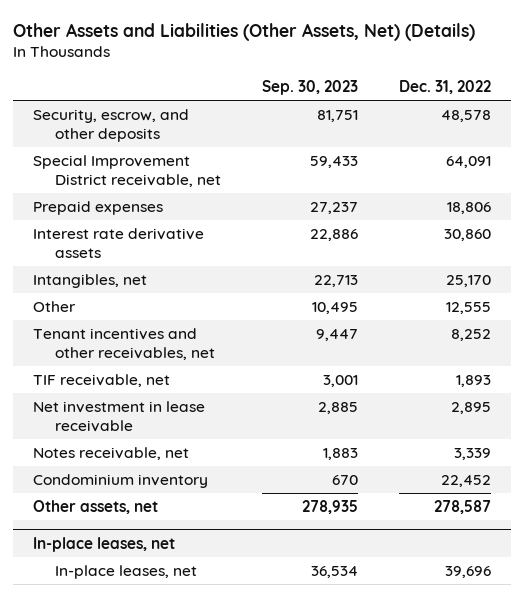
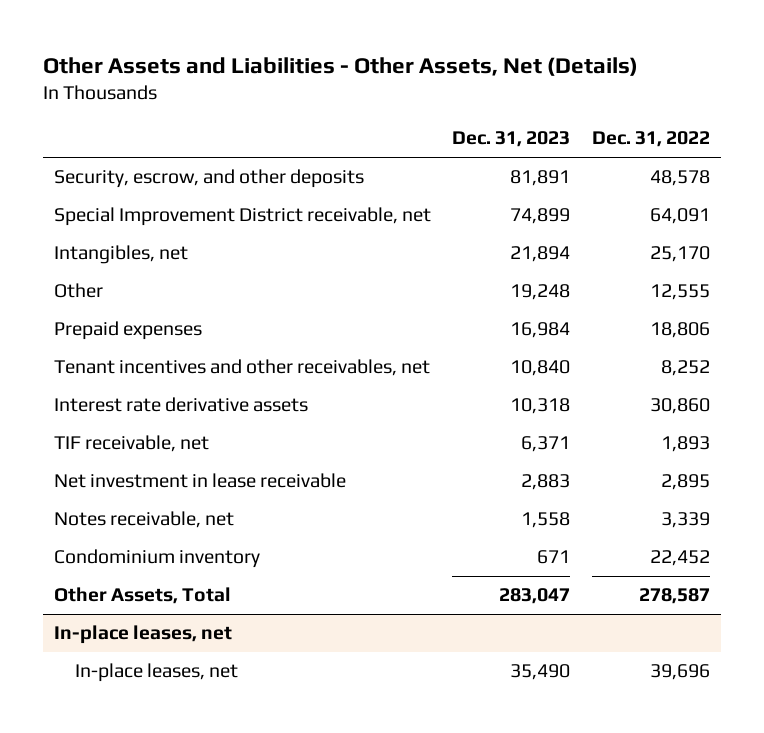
[12,22,475,41] Other Assets and Liabilities (Other Assets, Net) (Details) -> [42,57,638,77] Other Assets and Liabilities - Other Assets, Net (Details)
[261,79,358,95] Sep. 30, 2023 -> none
none -> [452,131,571,148] Dec. 31, 2023
[33,201,164,216] Prepaid expenses -> [53,321,202,341] Prepaid expenses
[33,228,205,259] Interest rate derivative assets -> [53,397,308,413] Interest rate derivative assets
[33,500,159,515] Other assets, net -> [53,587,231,605] Other Assets, Total

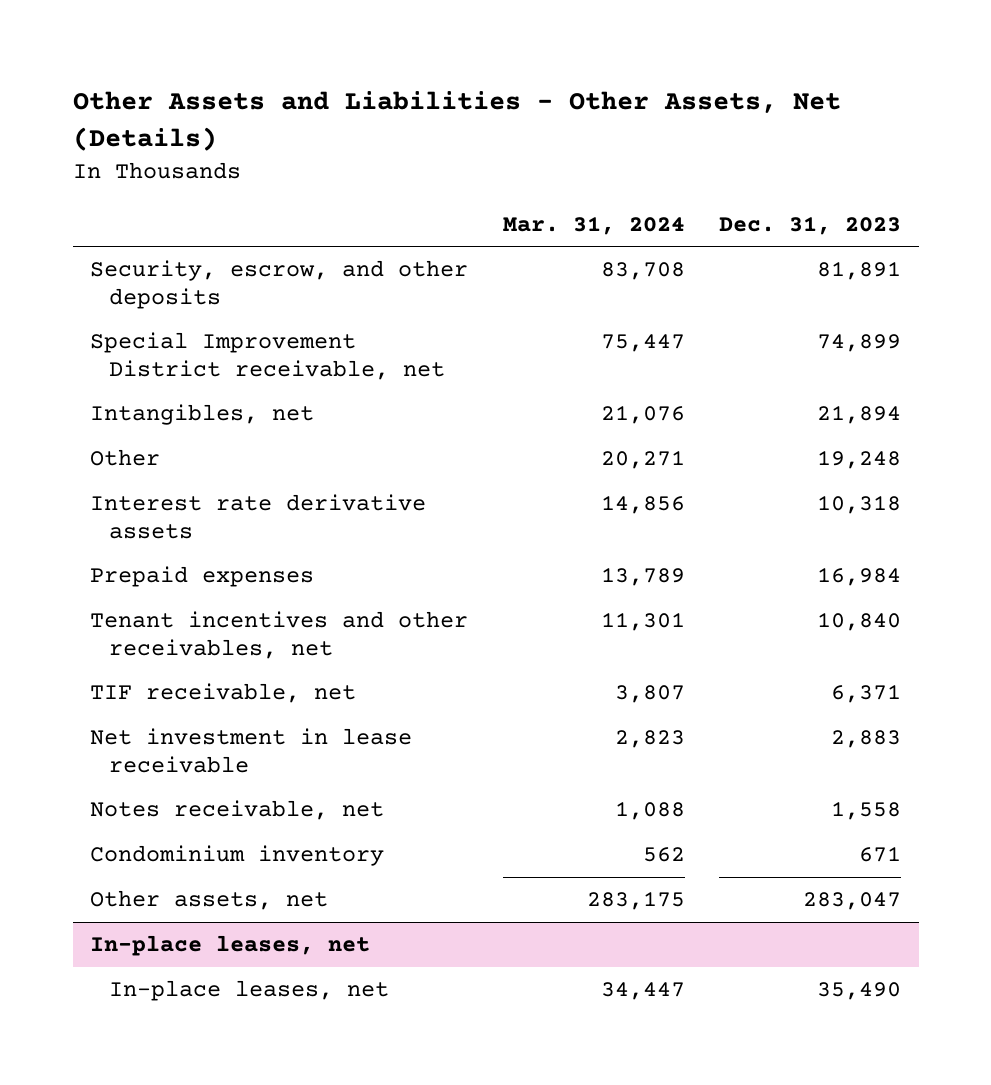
[591,131,710,148] Dec. 31, 2022 -> none
none -> [502,215,685,235] Mar. 31, 2024
[53,397,308,413] Interest rate derivative assets -> [89,494,426,539] Interest rate derivative assets
[53,587,231,605] Other Assets, Total -> [89,890,328,911] Other assets, net

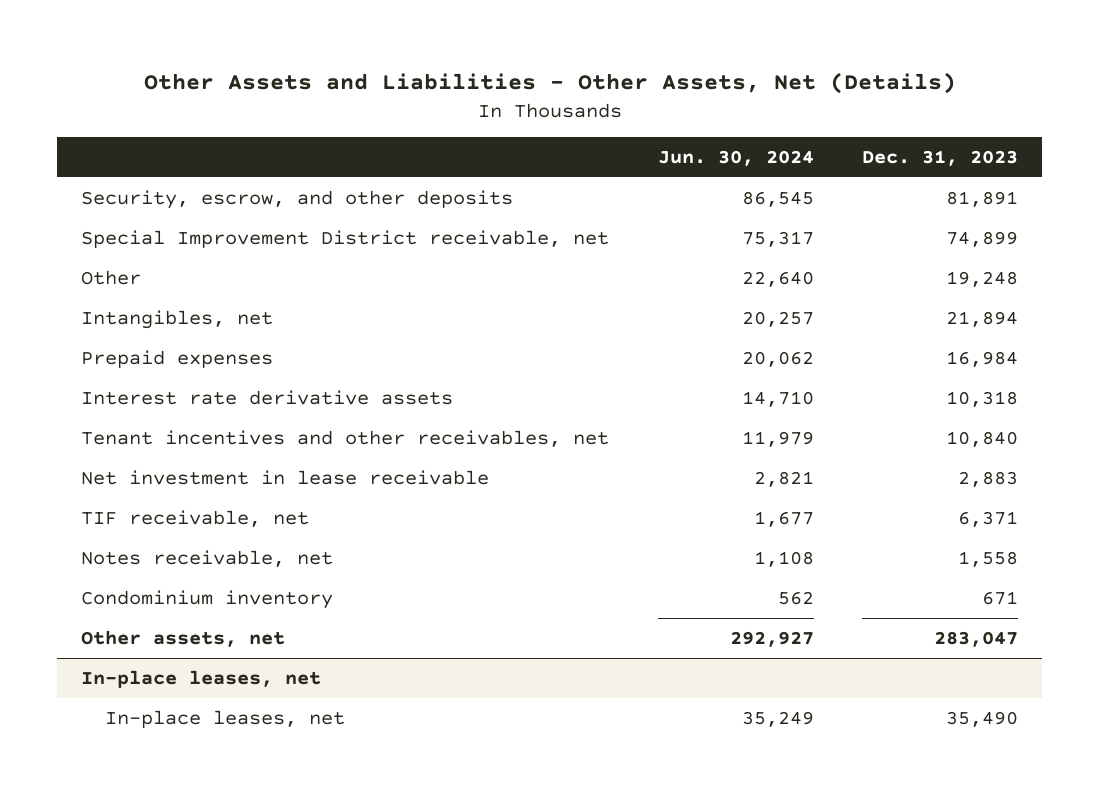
[502,215,685,235] Mar. 31, 2024 -> none
none -> [657,149,814,166] Jun. 30, 2024
[89,404,314,426] Intangibles, net -> [81,309,274,329] Intangibles, net
[89,494,426,539] Interest rate derivative assets -> [81,389,454,405] Interest rate derivative assets
[89,683,356,704] TIF receivable, net -> [81,509,310,527] TIF receivable, net

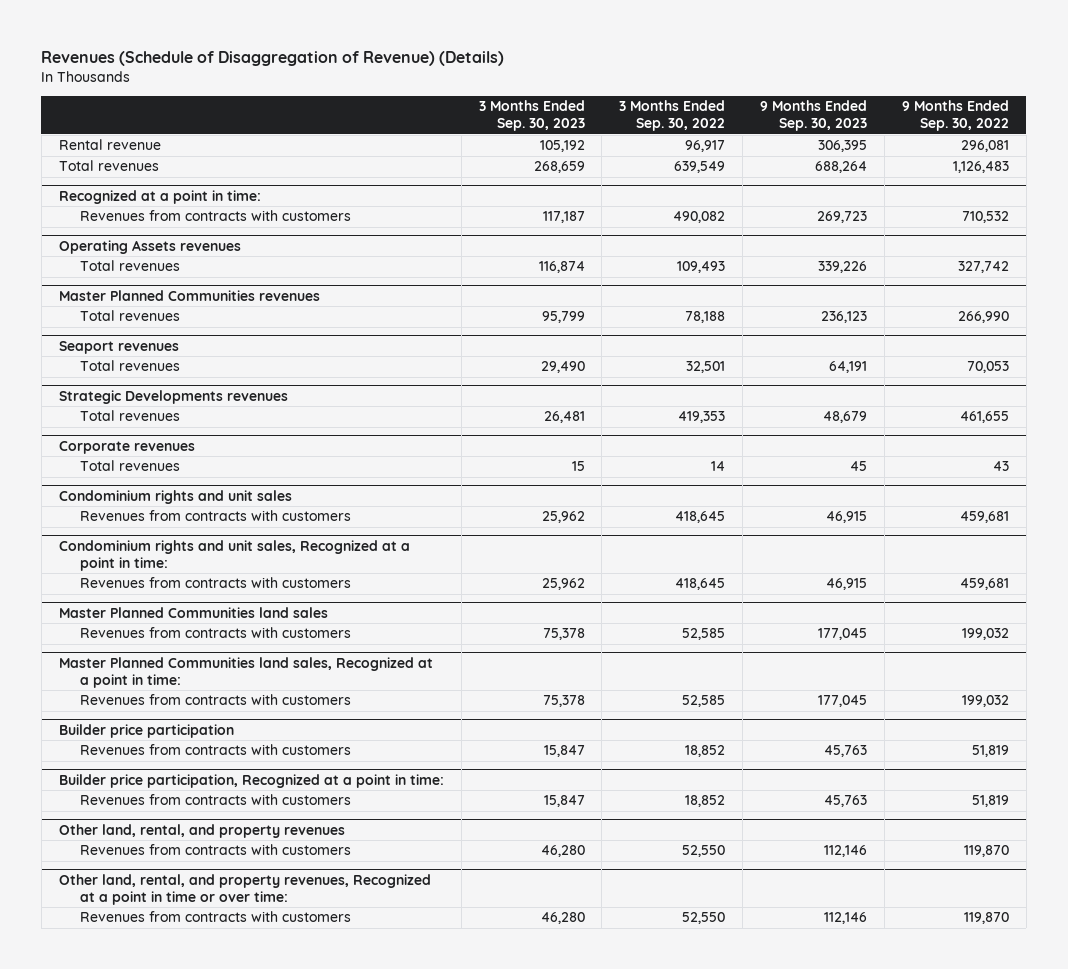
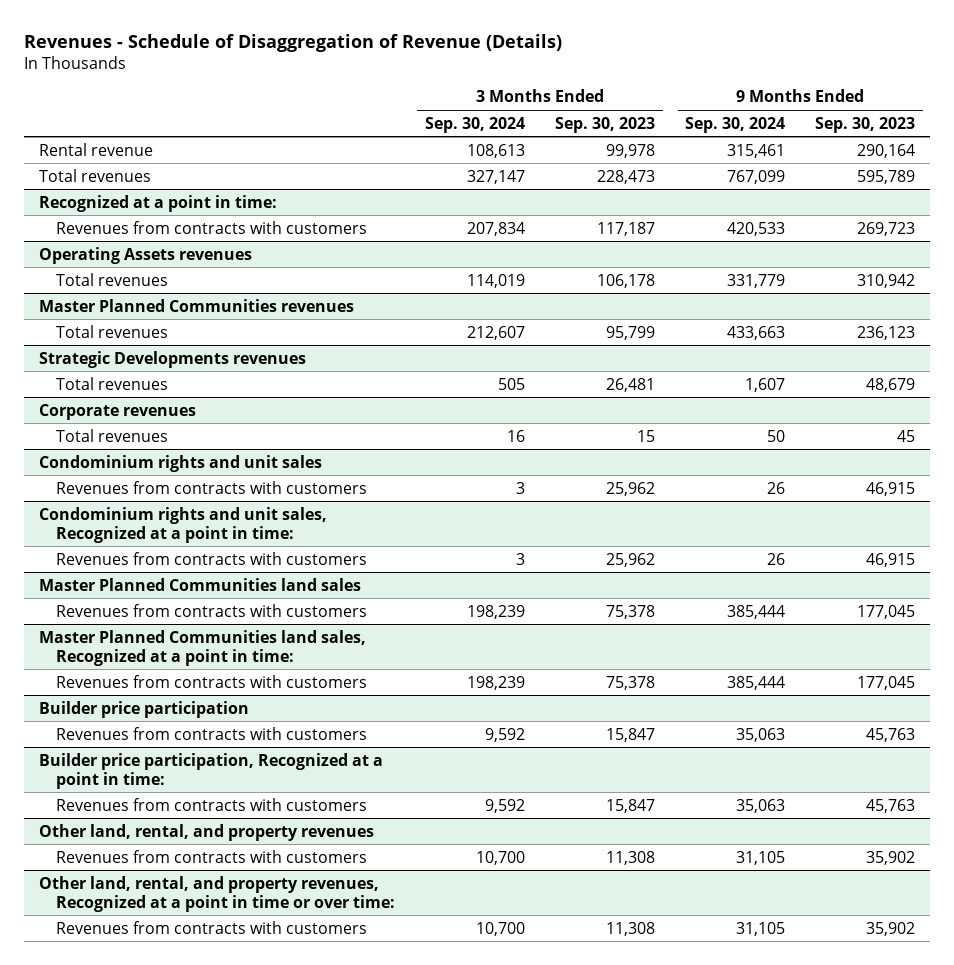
[41,51,505,67] Revenues (Schedule of Disaggregation of Revenue) (Details) -> [24,33,563,52] Revenues - Schedule of Disaggregation of Revenue (Details)
[619,100,726,132] 3 Months Ended Sep. 30, 2022 -> none
[901,100,1009,132] 9 Months Ended Sep. 30, 2022 -> none
none -> [424,116,525,133] Sep. 30, 2024
none -> [685,116,786,133] Sep. 30, 2024
[539,140,585,153] 105,192 -> [606,143,656,158] 99,978
[818,140,868,153] 306,395 -> [857,143,916,158] 290,164
[533,161,585,174] 268,659 -> [597,169,656,184] 228,473
[815,161,868,174] 688,264 -> [857,169,916,184] 595,789
[538,261,585,274] 116,874 -> [597,273,656,288] 106,178
[818,261,868,274] 339,226 -> [857,273,916,288] 310,942
[58,340,179,354] Seaport revenues -> none
[80,360,181,372] Total revenues -> none
[540,845,585,858] 46,280 -> [606,850,656,865] 11,308
[824,845,868,858] 112,146 -> [866,850,916,865] 35,902
[540,912,585,925] 46,280 -> [606,921,656,936] 11,308
[824,912,868,925] 112,146 -> [866,921,916,936] 35,902

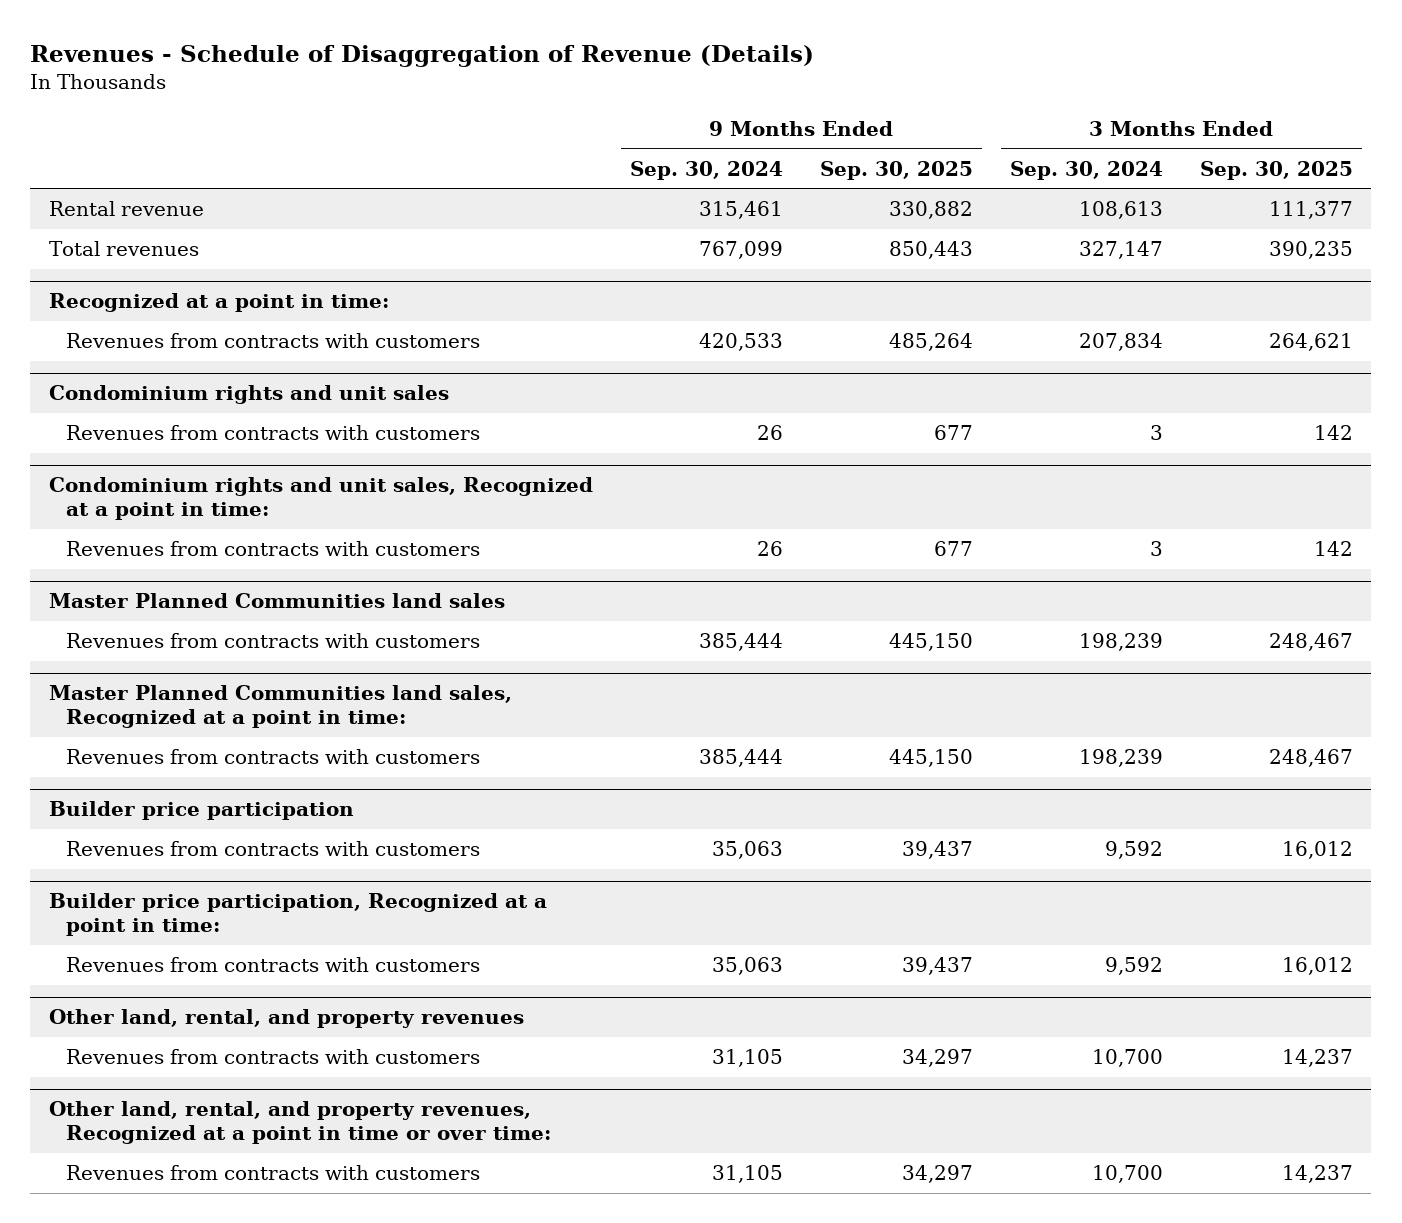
[555,116,656,133] Sep. 30, 2023 -> none
[815,116,916,133] Sep. 30, 2023 -> none
none -> [819,160,973,180] Sep. 30, 2025
none -> [1199,160,1353,180] Sep. 30, 2025
[39,246,253,264] Operating Assets revenues -> none
[55,272,168,286] Total revenues -> none
[39,298,355,312] Master Planned Communities revenues -> none
[55,324,168,338] Total revenues -> none
[39,350,307,368] Strategic Developments revenues -> none
[55,376,168,390] Total revenues -> none
[39,403,197,420] Corporate revenues -> none
[55,428,168,442] Total revenues -> none

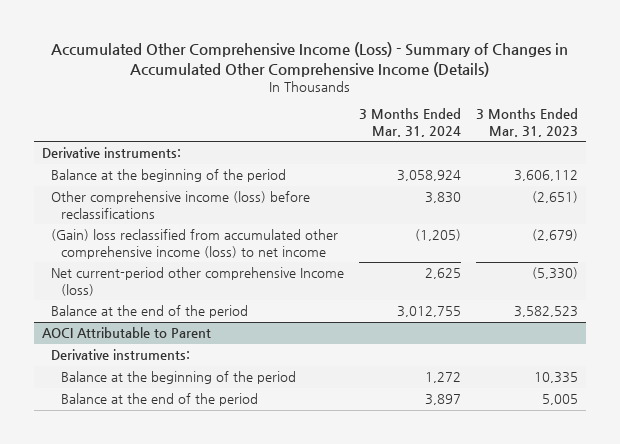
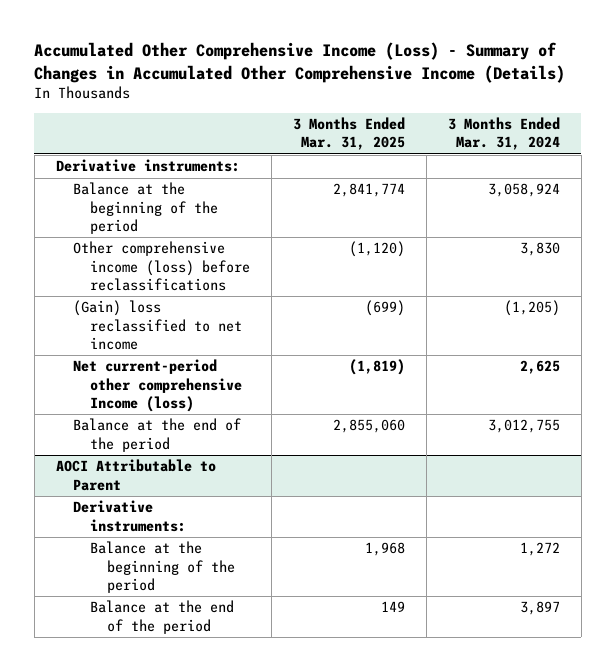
[476,108,579,137] 3 Months Ended Mar. 31, 2023 -> none
none -> [292,117,405,151] 3 Months Ended Mar. 31, 2025
[51,229,339,259] (Gain) loss reclassified from accumulated other comprehensive income (loss) to net income -> [72,300,242,350] (Gain) loss reclassified to net income

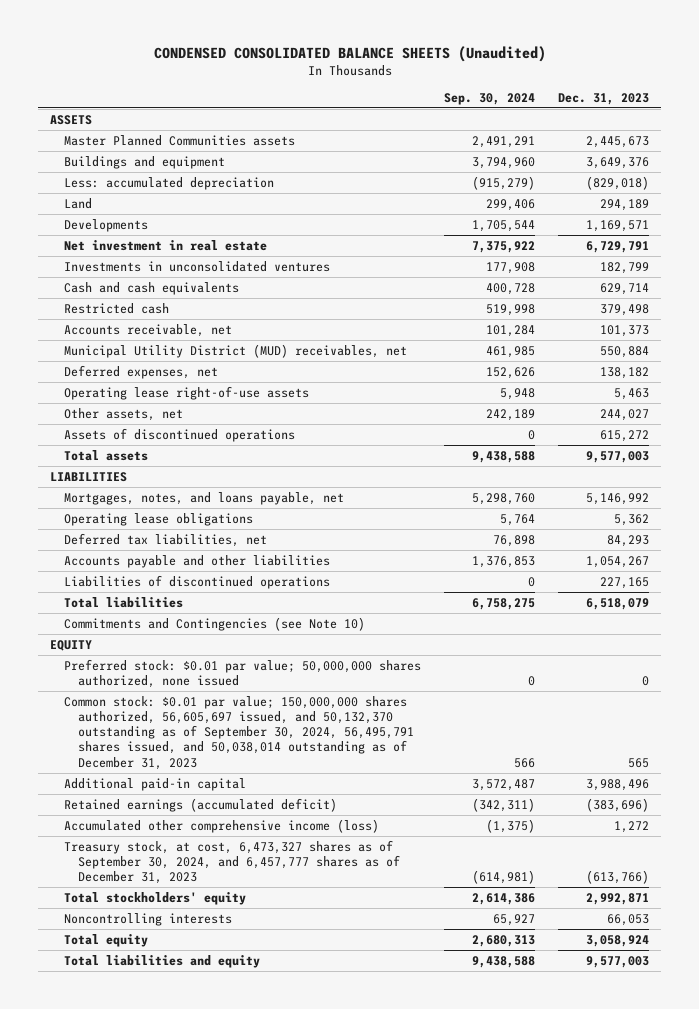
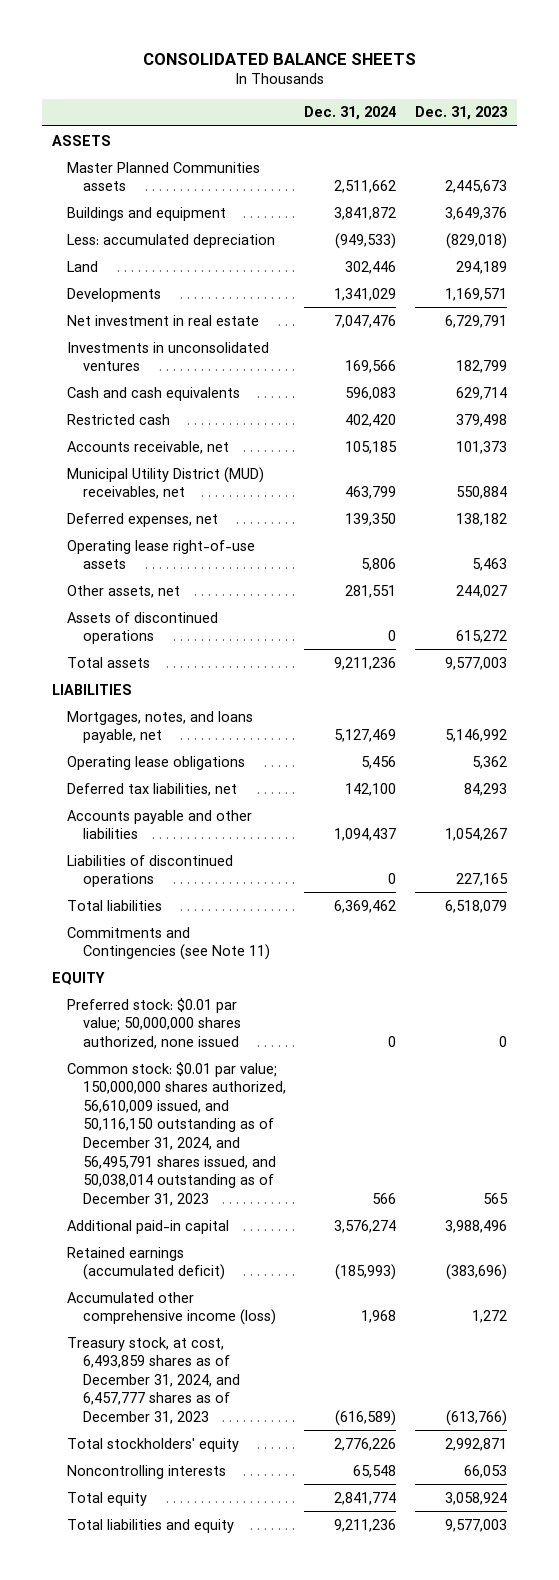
[153,45,546,62] CONDENSED CONSOLIDATED BALANCE SHEETS (Unaudited) -> [142,52,416,65] CONSOLIDATED BALANCE SHEETS
[444,92,536,105] Sep. 30, 2024 -> none
none -> [304,106,397,121] Dec. 31, 2024
[63,616,365,631] Commitments and Contingencies (see Note 10) -> [67,926,270,961] Commitments and Contingencies (see Note 11)
[63,695,414,770] Common stock: $0.01 par value; 150,000,000 shares authorized, 56,605,697 issued, and 50,132,370 outstanding as of September 30, 2024, 56,495,791 shares issued, and 50,038,014 outstanding as of December 31, 2023 -> [67,1061,286,1206] Common stock: $0.01 par value; 150,000,000 shares authorized, 56,610,009 issued, and 50,116,150 outstanding as of December 31, 2024, and 56,495,791 shares issued, and 50,038,014 outstanding as of December 31, 2023
[63,839,400,885] Treasury stock, at cost, 6,473,327 shares as of September 30, 2024, and 6,457,777 shares as of December 31, 2023 -> [67,1336,240,1424] Treasury stock, at cost, 6,493,859 shares as of December 31, 2024, and 6,457,777 shares as of December 31, 2023

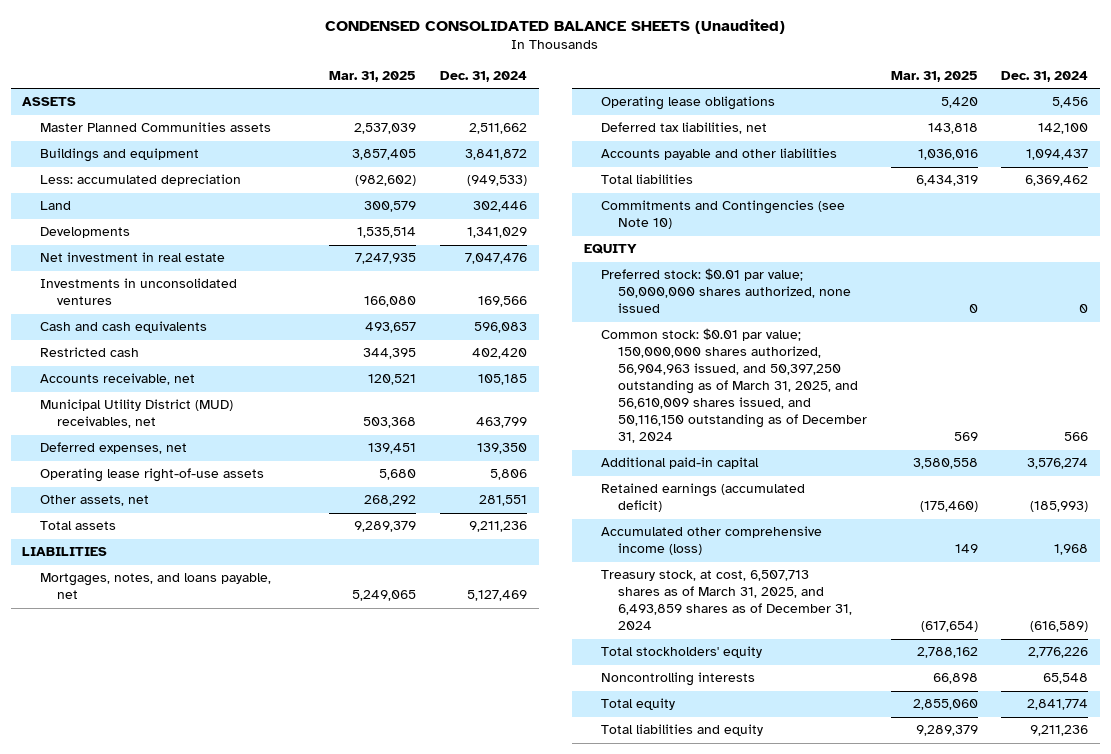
[142,52,416,65] CONSOLIDATED BALANCE SHEETS -> [325,19,786,35] CONDENSED CONSOLIDATED BALANCE SHEETS (Unaudited)
[415,106,508,121] Dec. 31, 2023 -> none
none -> [329,70,417,82] Mar. 31, 2025
[67,611,219,645] Assets of discontinued operations -> none
[67,854,234,888] Liabilities of discontinued operations -> none
[67,926,270,961] Commitments and Contingencies (see Note 11) -> [600,200,845,230] Commitments and Contingencies (see Note 10)
[67,1061,286,1206] Common stock: $0.01 par value; 150,000,000 shares authorized, 56,610,009 issued, and 50,116,150 outstanding as of December 31, 2024, and 56,495,791 shares issued, and 50,038,014 outstanding as of December 31, 2023 -> [600,328,868,444] Common stock: $0.01 par value; 150,000,000 shares authorized, 56,904,963 issued, and 50,397,250 outstanding as of March 31, 2025, and 56,610,009 shares issued, and 50,116,150 outstanding as of December 31, 2024
[67,1336,240,1424] Treasury stock, at cost, 6,493,859 shares as of December 31, 2024, and 6,457,777 shares as of December 31, 2023 -> [600,570,853,631] Treasury stock, at cost, 6,507,713 shares as of March 31, 2025, and 6,493,859 shares as of December 31, 2024

